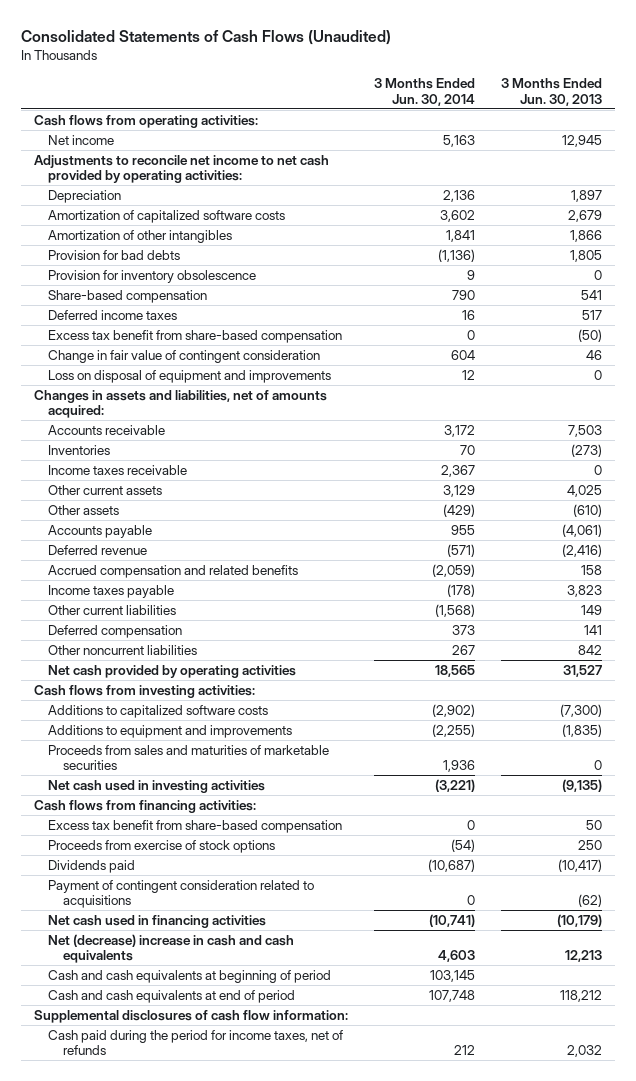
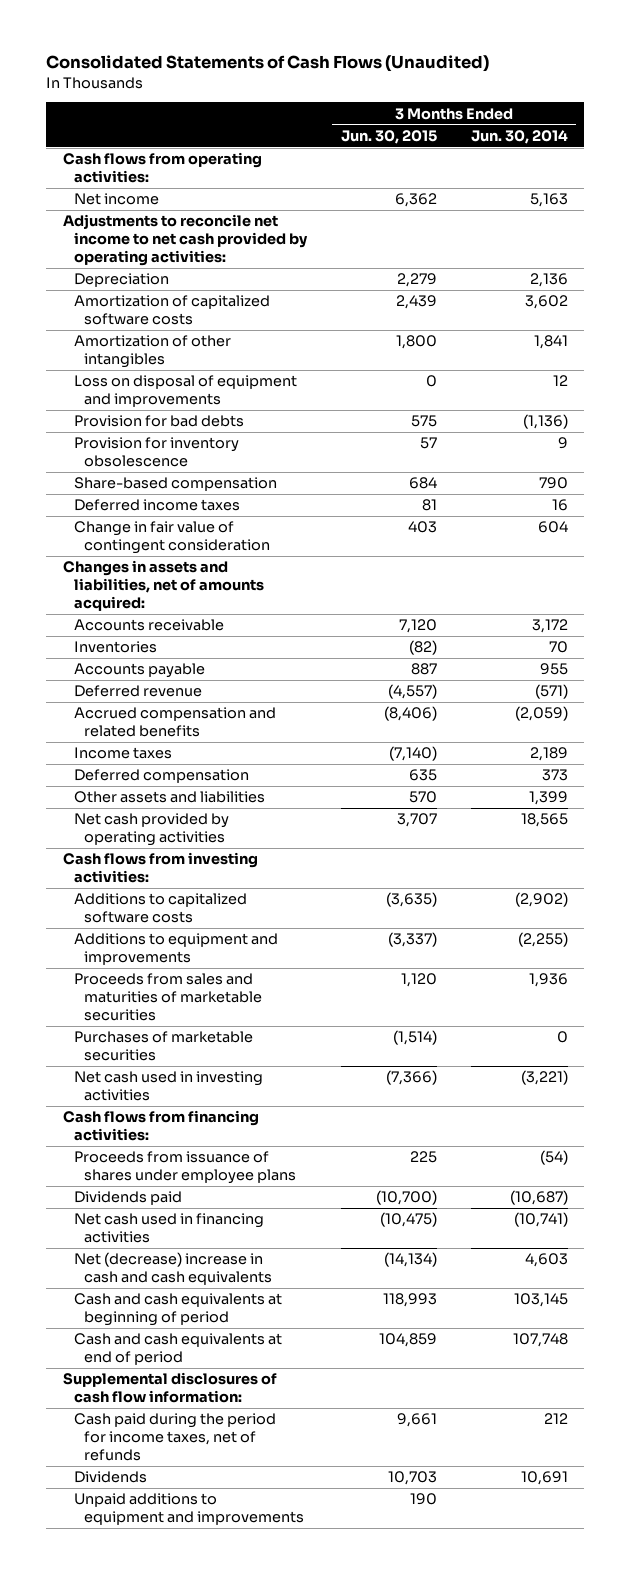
[501,77,603,106] 3 Months Ended Jun. 30, 2013 -> none
none -> [340,129,437,144] Jun. 30, 2015
[48,369,332,383] Loss on disposal of equipment and improvements -> [73,375,297,408] Loss on disposal of equipment and improvements
[48,329,343,343] Excess tax benefit from share-based compensation -> none
[48,464,188,475] Income taxes receivable -> none
[48,484,163,495] Other current assets -> none
[48,504,120,515] Other assets -> none
[48,604,177,615] Other current liabilities -> none
[48,584,175,598] Income taxes payable -> [73,747,172,760] Income taxes
[447,583,476,597] (178) -> [529,747,568,762] 2,189
[48,644,198,655] Other noncurrent liabilities -> none
none -> [73,791,265,804] Other assets and liabilities
none -> [73,1031,253,1062] Purchases of marketable securities
[48,819,343,833] Excess tax benefit from share-based compensation -> none
[48,839,276,853] Proceeds from exercise of stock options -> [73,1151,297,1185] Proceeds from issuance of shares under employee plans
[48,879,315,909] Payment of contingent consideration related to acquisitions -> none
none -> [73,1471,147,1484] Dividends
none -> [73,1493,305,1526] Unpaid additions to equipment and improvements

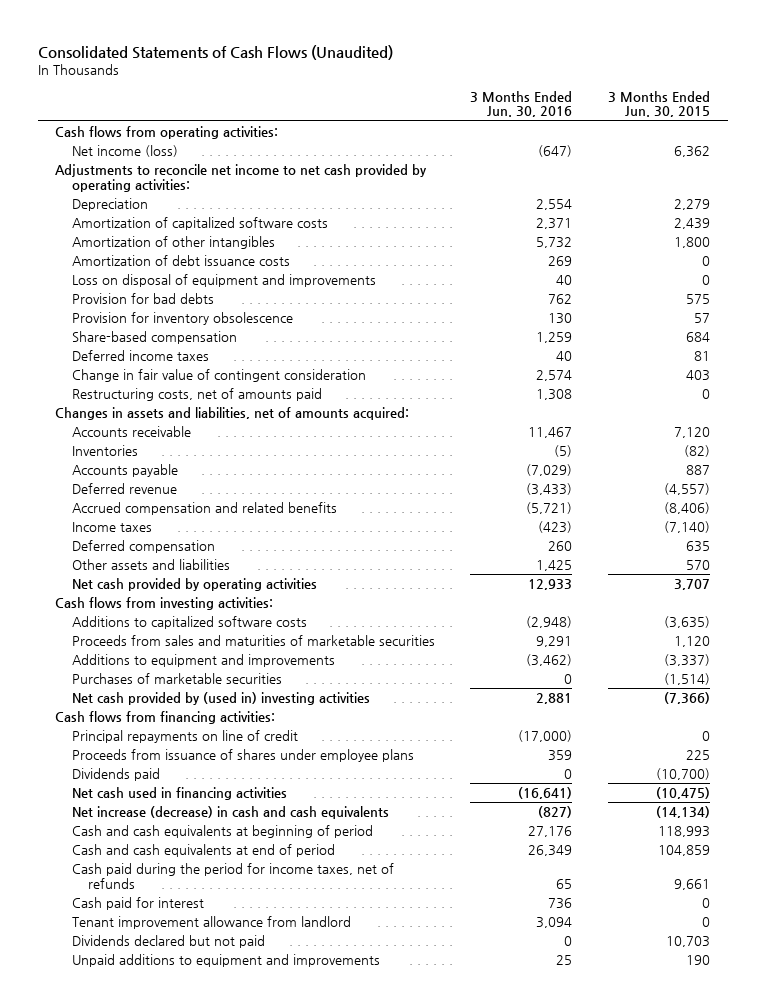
[470,129,568,144] Jun. 30, 2014 -> none
none -> [470,90,573,118] 3 Months Ended Jun. 30, 2016
[73,193,159,206] Net income -> [71,145,178,158] Net income (loss)
none -> [71,255,290,267] Amortization of debt issuance costs
none -> [71,388,322,402] Restructuring costs, net of amounts paid
[73,933,278,966] Additions to equipment and improvements -> [71,654,335,668] Additions to equipment and improvements
[73,1071,263,1102] Net cash used in investing activities -> [71,692,370,706] Net cash provided by (used in) investing activities
none -> [71,730,298,744] Principal repayments on line of credit
[73,1252,273,1286] Net (decrease) increase in cash and cash equivalents -> [71,806,389,820] Net increase (decrease) in cash and cash equivalents
[63,1372,278,1404] Supplemental disclosures of cash flow information: -> none
none -> [71,897,204,911] Cash paid for interest
none -> [71,916,351,930] Tenant improvement allowance from landlord
[73,1471,147,1484] Dividends -> [71,935,265,949] Dividends declared but not paid

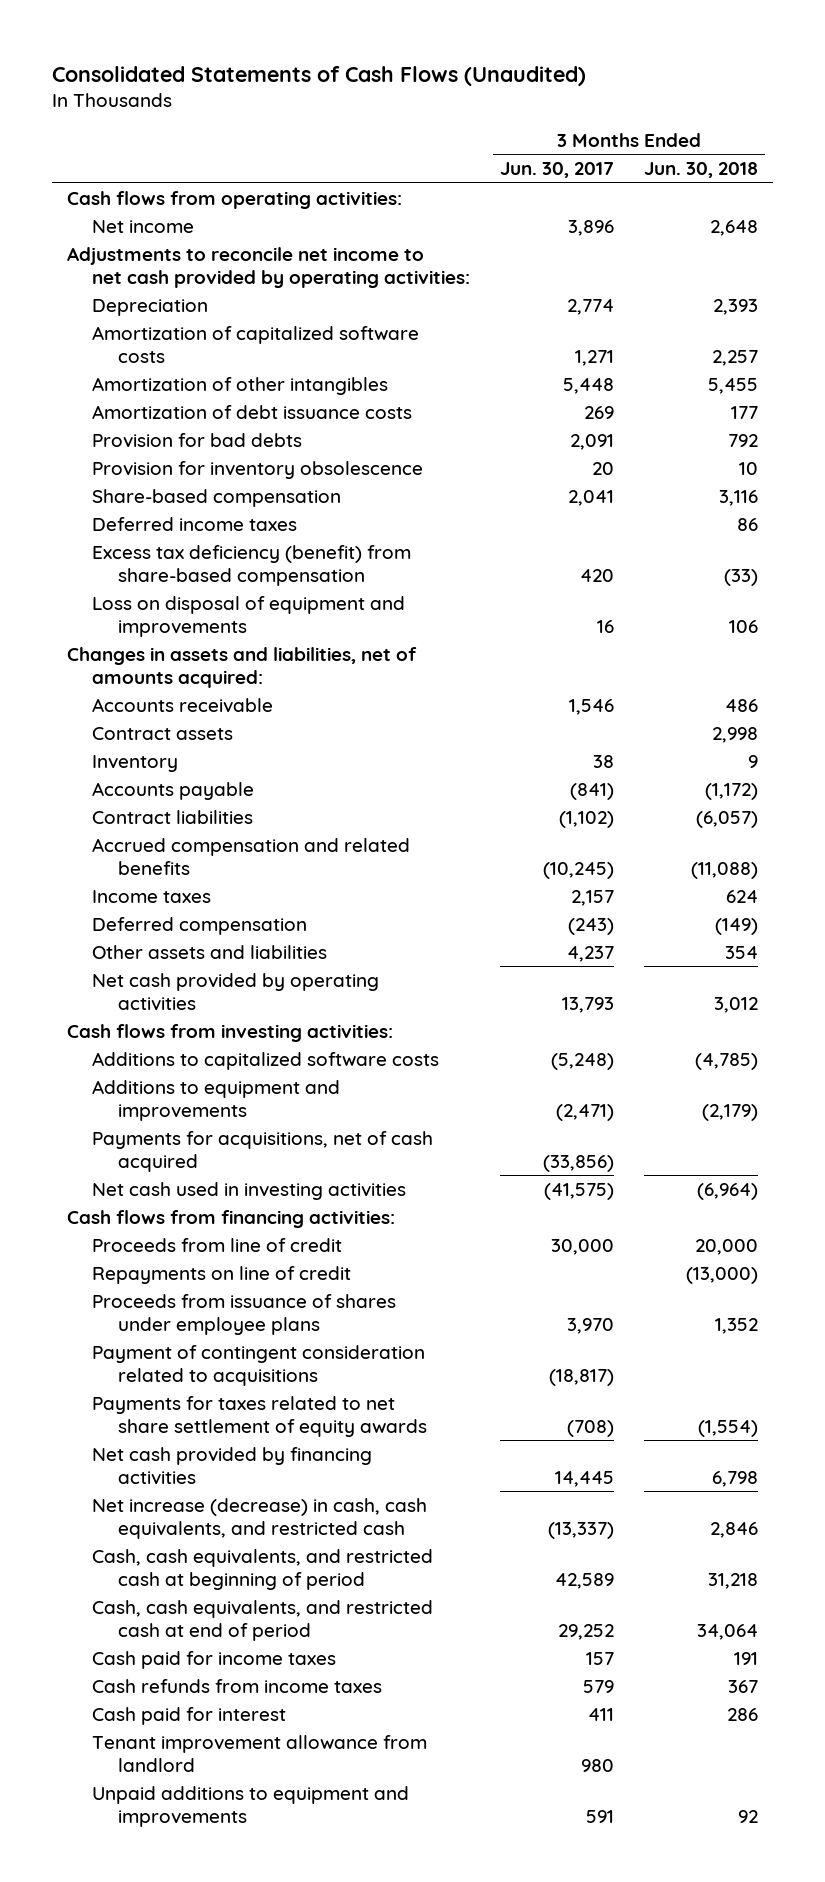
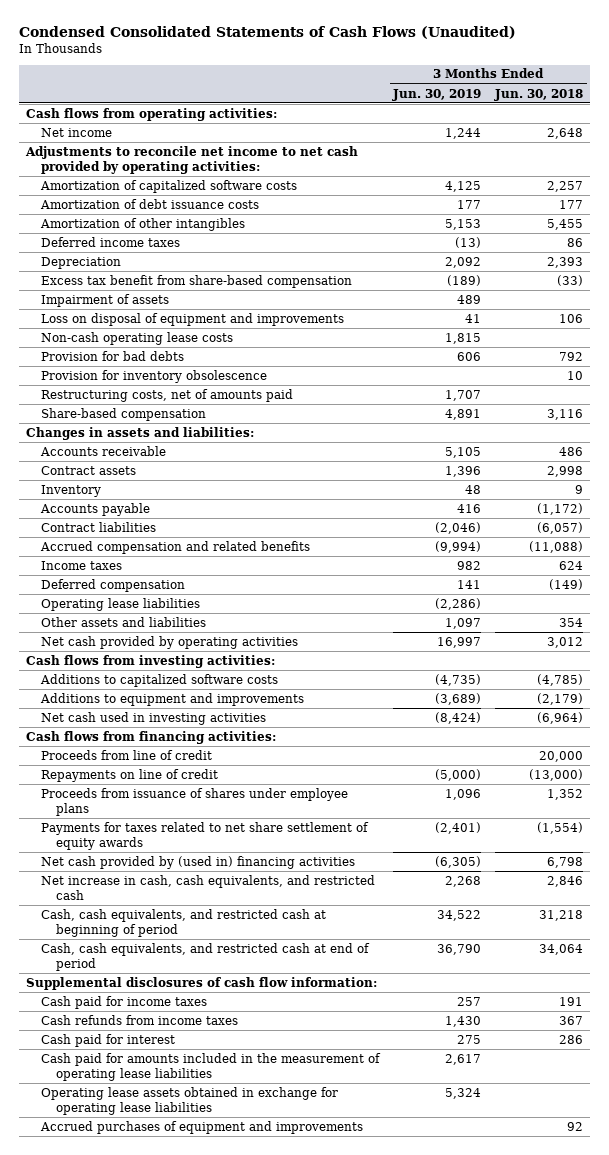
[52,65,587,86] Consolidated Statements of Cash Flows (Unaudited) -> [18,26,516,40] Condensed Consolidated Statements of Cash Flows (Unaudited)
[500,162,615,179] Jun. 30, 2017 -> none
none -> [392,88,482,101] Jun. 30, 2019
[92,376,389,395] Amortization of other intangibles -> [40,217,246,231] Amortization of other intangibles
[92,516,298,531] Deferred income taxes -> [41,236,181,247] Deferred income taxes
[92,298,209,316] Depreciation -> [41,256,122,269] Depreciation
none -> [41,274,353,288] Excess tax benefit from share-based compensation
none -> [41,293,170,307] Impairment of assets
[92,595,406,637] Loss on disposal of equipment and improvements -> [41,312,345,326] Loss on disposal of equipment and improvements
none -> [41,331,234,345] Non-cash operating lease costs
none -> [41,388,294,402] Restructuring costs, net of amounts paid
[92,544,412,586] Excess tax deficiency (benefit) from share-based compensation -> none
[67,646,418,688] Changes in assets and liabilities, net of amounts acquired: -> [25,426,254,440] Changes in assets and liabilities:
none -> [41,597,201,611] Operating lease liabilities
[92,1130,434,1172] Payments for acquisitions, net of cash acquired -> none
[92,1344,426,1386] Payment of contingent consideration related to acquisitions -> none
[92,1446,373,1485] Net cash provided by financing activities -> [41,855,356,869] Net cash provided by (used in) financing activities
[92,1497,428,1539] Net increase (decrease) in cash, cash equivalents, and restricted cash -> [41,874,376,900] Net increase in cash, cash equivalents, and restricted cash
none -> [25,976,377,990] Supplemental disclosures of cash flow information:
[92,1734,428,1772] Tenant improvement allowance from landlord -> none
none -> [41,1052,382,1081] Cash paid for amounts included in the measurement of operating lease liabilities
none -> [41,1086,339,1115] Operating lease assets obtained in exchange for operating lease liabilities
[92,1785,410,1827] Unpaid additions to equipment and improvements -> [40,1120,364,1134] Accrued purchases of equipment and improvements

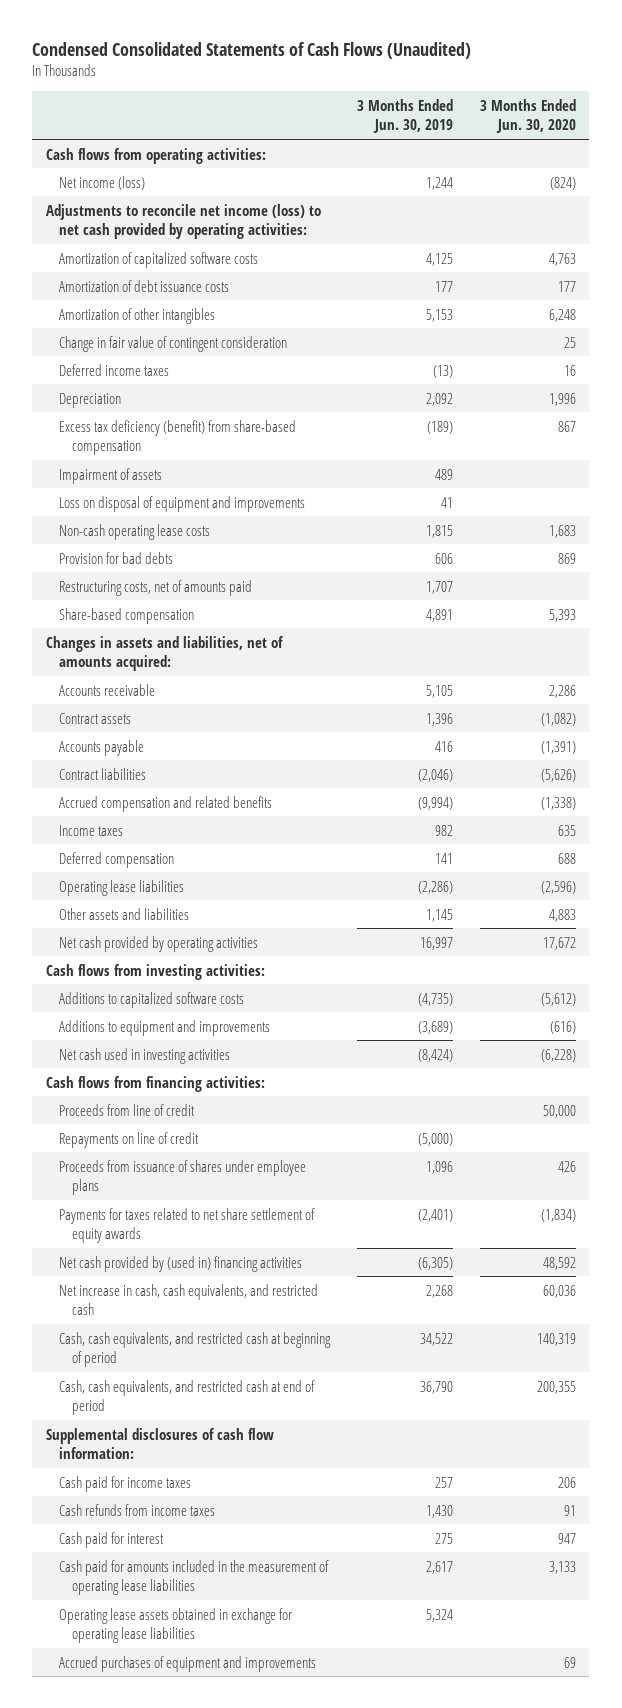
[494,88,584,101] Jun. 30, 2018 -> none
none -> [479,98,576,134] 3 Months Ended Jun. 30, 2020
[41,127,113,137] Net income -> [58,175,145,190] Net income (loss)
[24,145,358,174] Adjustments to reconcile net income to net cash provided by operating activities: -> [45,203,321,240] Adjustments to reconcile net income (loss) to net cash provided by operating activities:
none -> [58,335,287,352] Change in fair value of contingent consideration
[41,274,353,288] Excess tax benefit from share-based compensation -> [58,419,296,456] Excess tax deficiency (benefit) from share-based compensation
[41,369,268,383] Provision for inventory obsolescence -> none
[25,426,254,440] Changes in assets and liabilities: -> [45,635,284,672] Changes in assets and liabilities, net of amounts acquired:
[41,484,102,497] Inventory -> none
[445,617,482,629] 1,097 -> [425,908,453,922] 1,145

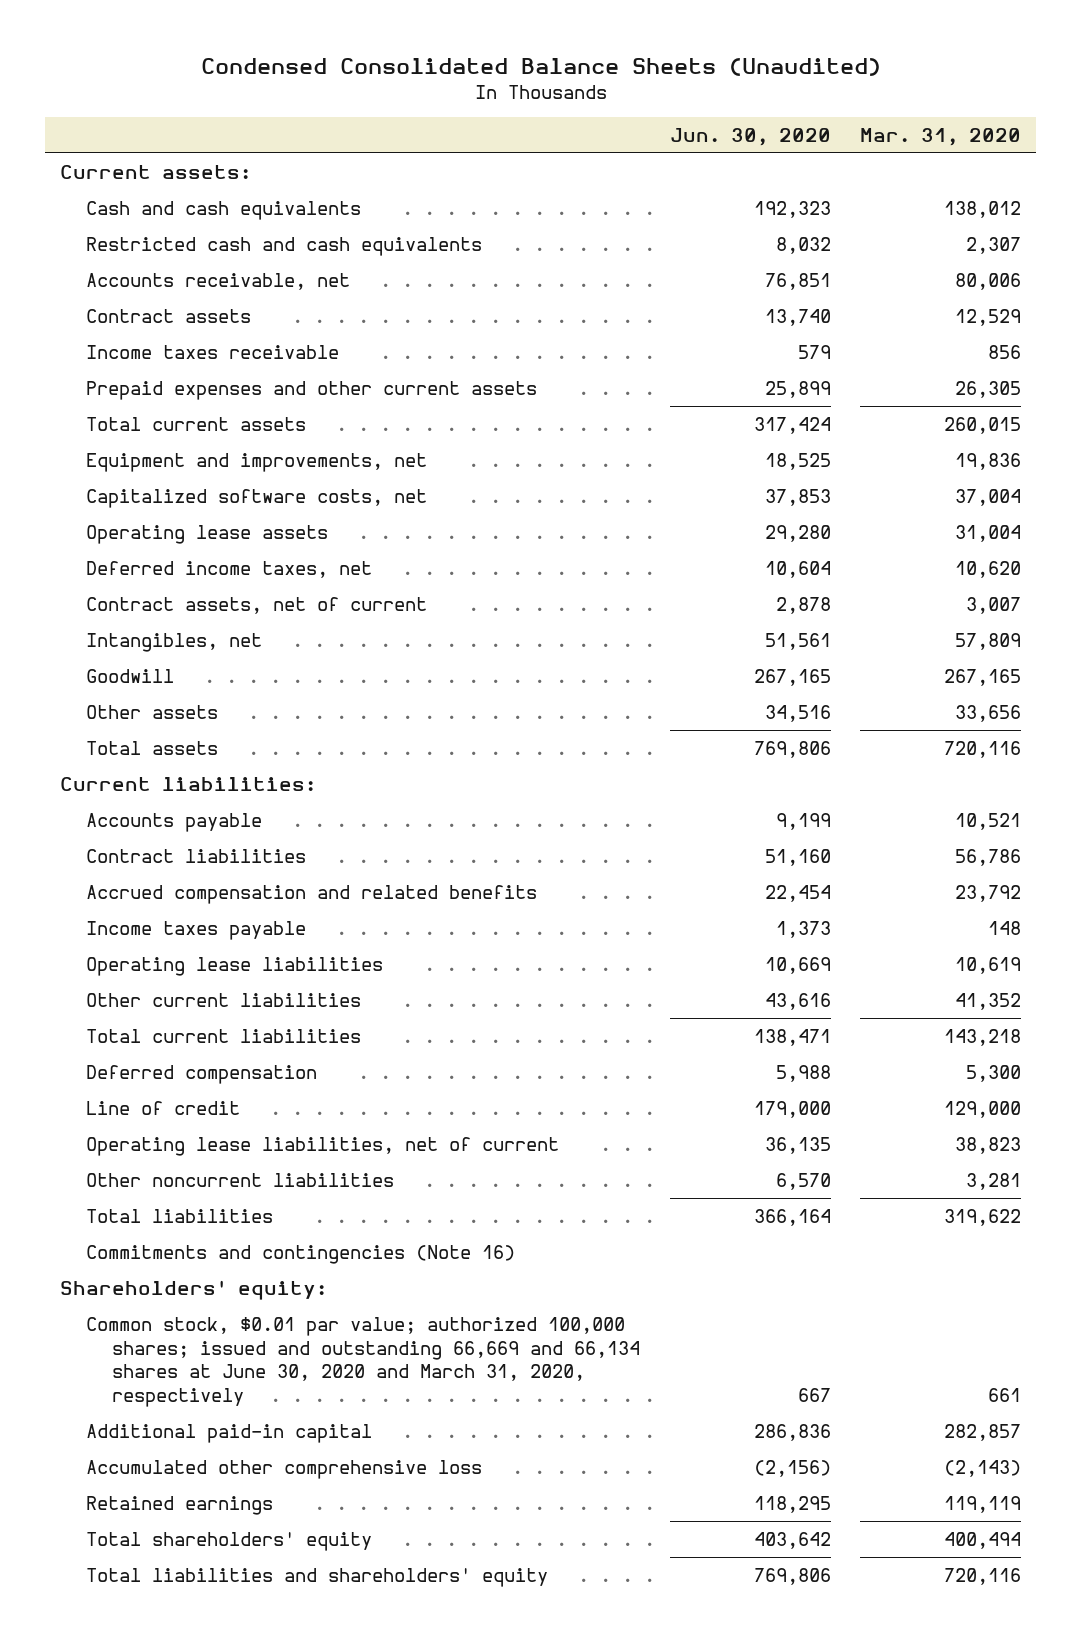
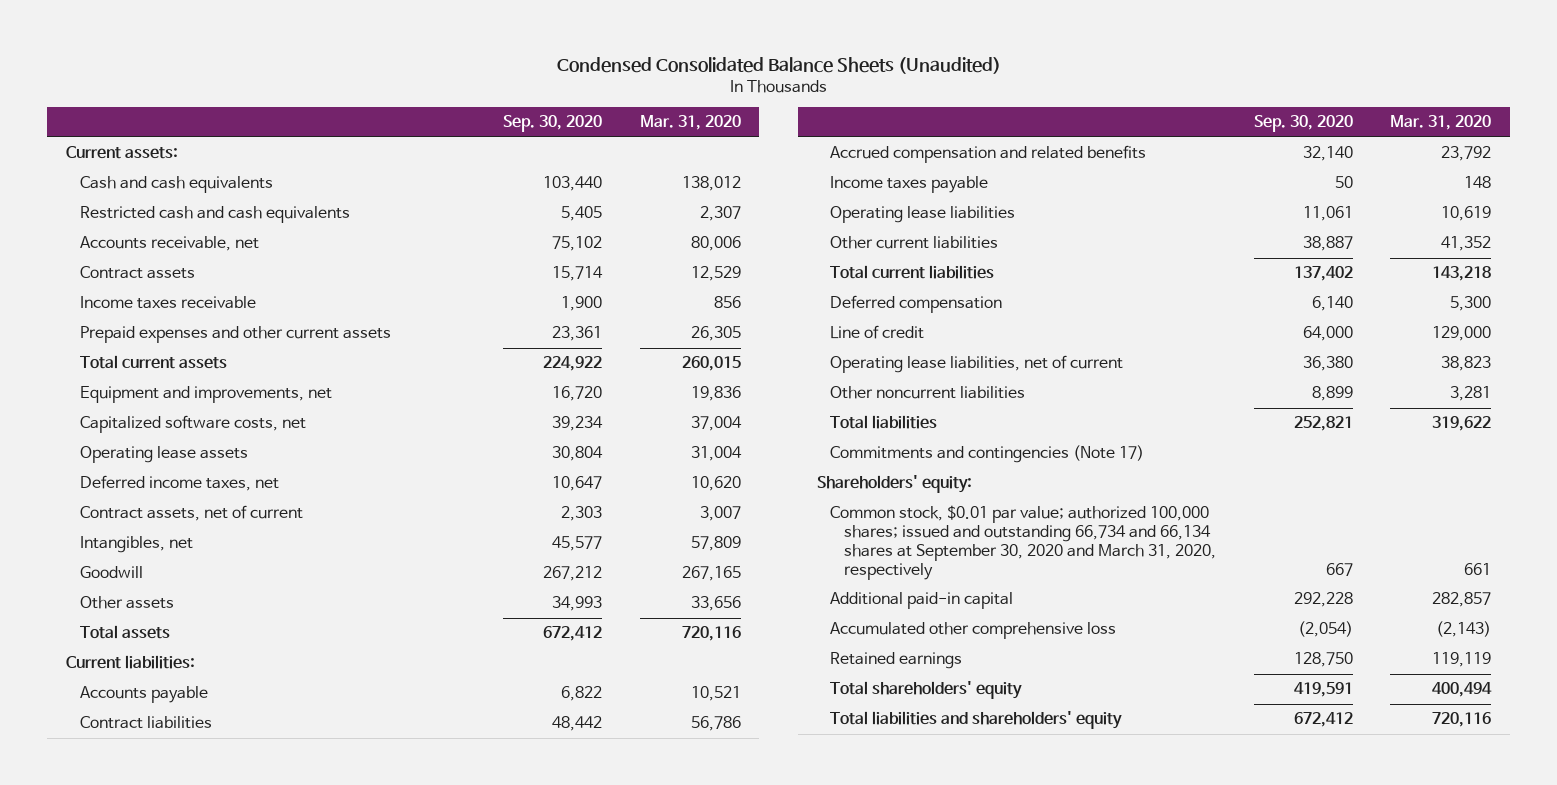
[669,127,831,146] Jun. 30, 2020 -> none
none -> [503,115,603,133] Sep. 30, 2020
[85,1244,515,1264] Commitments and contingencies (Note 16) -> [830,445,1145,464] Commitments and contingencies (Note 17)
[85,1316,640,1408] Common stock, $0.01 par value; authorized 100,000 shares; issued and outstanding 66,669 and 66,134 shares at June 30, 2020 and March 31, 2020, respectively -> [830,505,1217,581] Common stock, $0.01 par value; authorized 100,000 shares; issued and outstanding 66,734 and 66,134 shares at September 30, 2020 and March 31, 2020, respectively

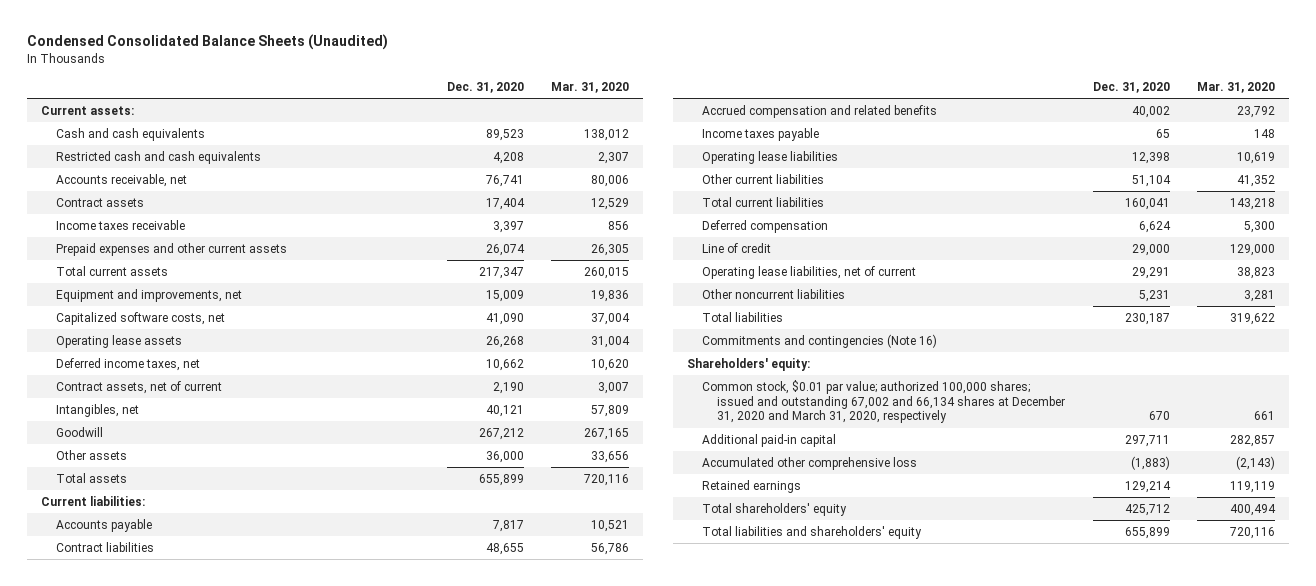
[503,115,603,133] Sep. 30, 2020 -> none
none -> [446,81,524,93] Dec. 31, 2020
[830,445,1145,464] Commitments and contingencies (Note 17) -> [702,333,938,348] Commitments and contingencies (Note 16)
[830,505,1217,581] Common stock, $0.01 par value; authorized 100,000 shares; issued and outstanding 66,734 and 66,134 shares at September 30, 2020 and March 31, 2020, respectively -> [702,379,1066,424] Common stock, $0.01 par value; authorized 100,000 shares; issued and outstanding 67,002 and 66,134 shares at December 31, 2020 and March 31, 2020, respectively

